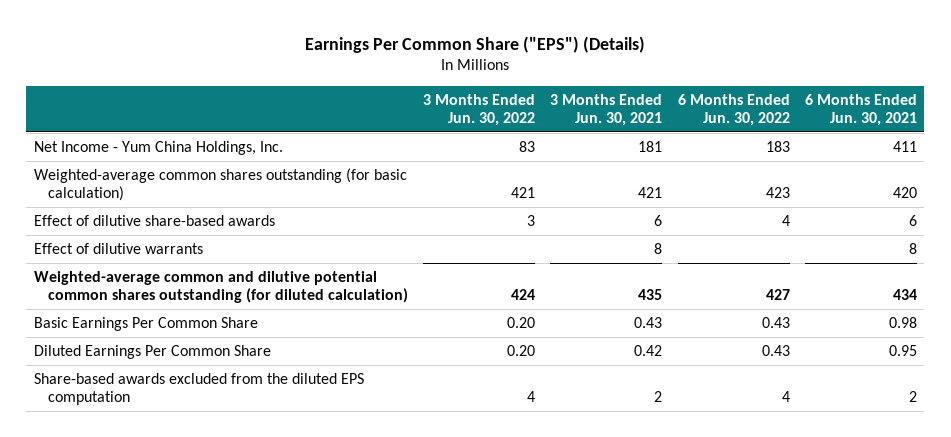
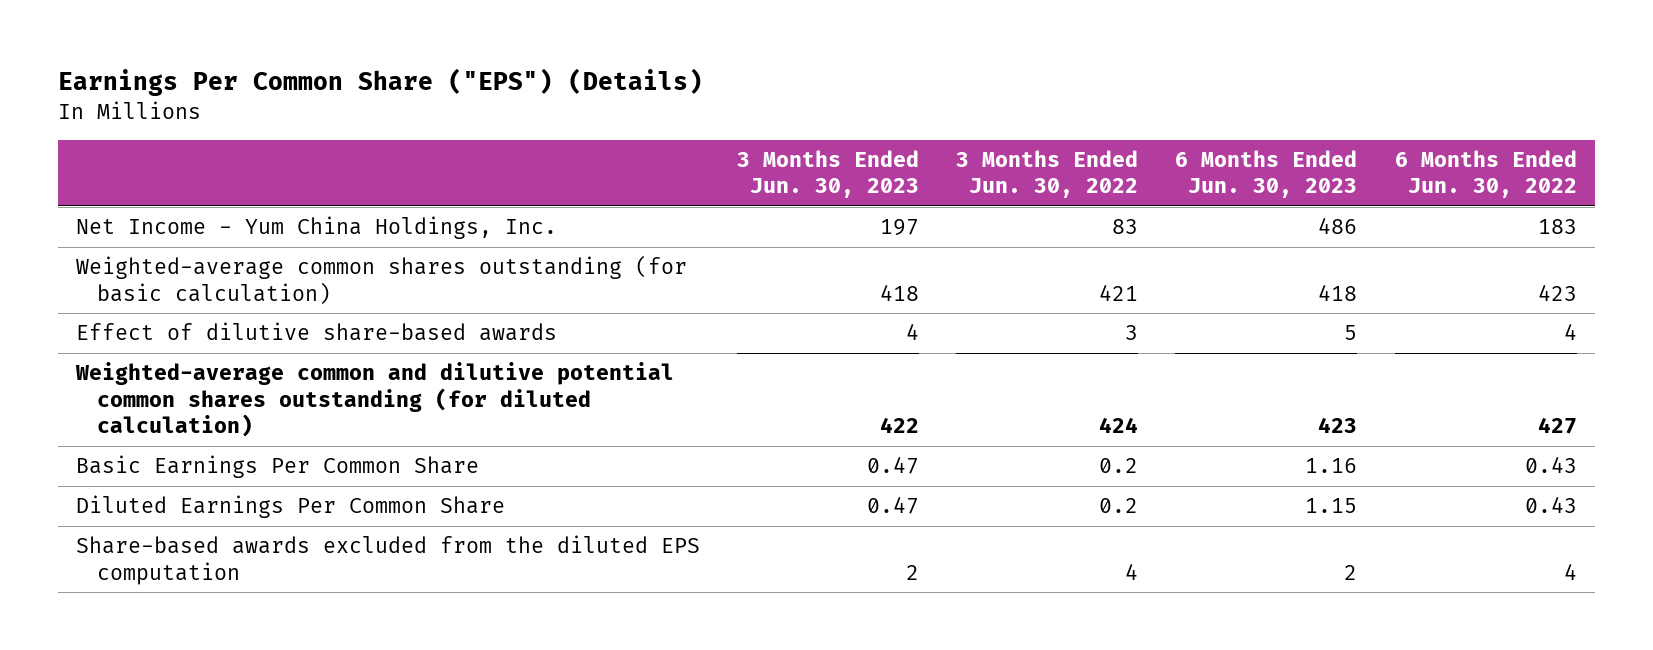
[550,93,663,127] 3 Months Ended Jun. 30, 2021 -> none
[804,93,917,127] 6 Months Ended Jun. 30, 2021 -> none
none -> [737,149,920,199] 3 Months Ended Jun. 30, 2023
none -> [1175,149,1358,199] 6 Months Ended Jun. 30, 2023
[33,242,203,254] Effect of dilutive warrants -> none
[506,316,535,328] 0.20 -> [1099,458,1139,474] 0.2
[506,344,535,356] 0.20 -> [1099,498,1139,514] 0.2

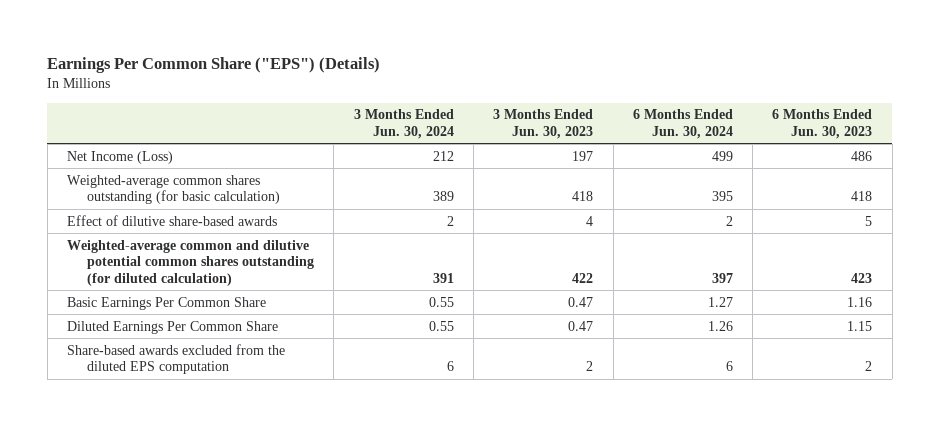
[956,149,1139,199] 3 Months Ended Jun. 30, 2022 -> none
[1394,149,1577,199] 6 Months Ended Jun. 30, 2022 -> none
none -> [353,109,454,139] 3 Months Ended Jun. 30, 2024
none -> [632,109,733,139] 6 Months Ended Jun. 30, 2024
[76,216,558,240] Net Income - Yum China Holdings, Inc. -> [66,150,173,164] Net Income (Loss)

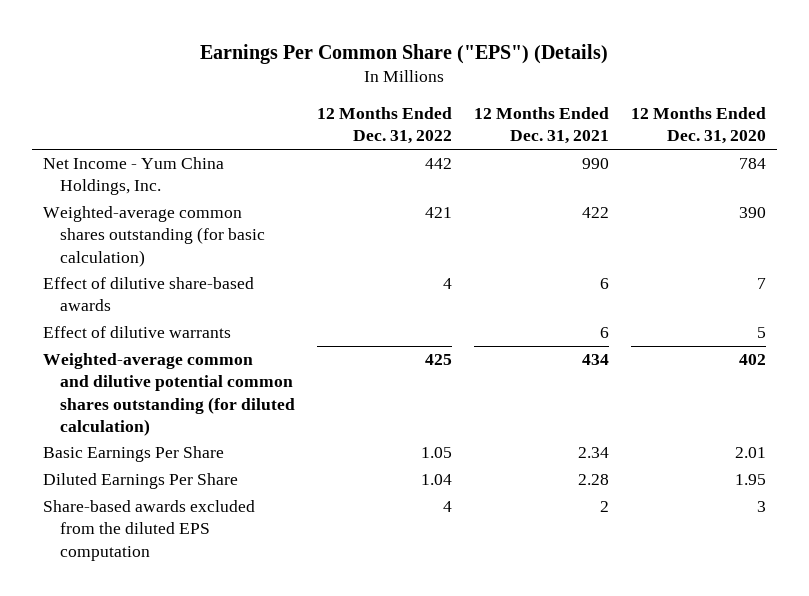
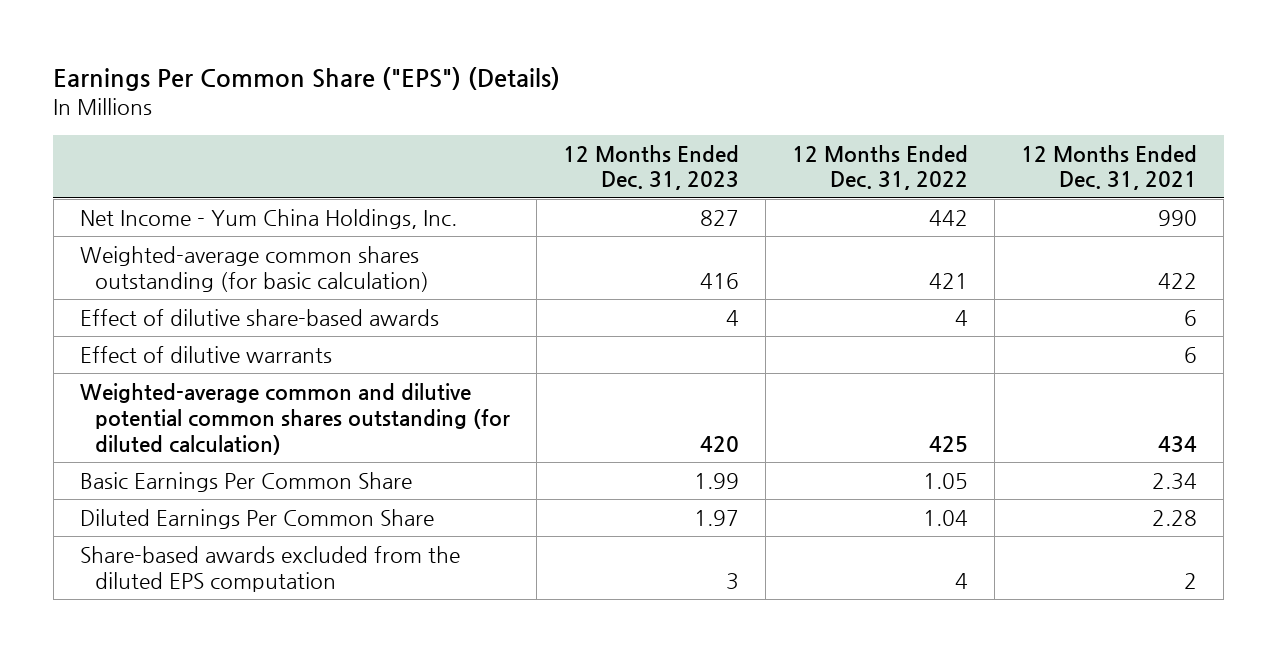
[630,107,766,145] 12 Months Ended Dec. 31, 2020 -> none
none -> [563,144,740,191] 12 Months Ended Dec. 31, 2023
[42,446,224,463] Basic Earnings Per Share -> [79,471,412,492] Basic Earnings Per Common Share
[42,473,238,490] Diluted Earnings Per Share -> [79,508,434,529] Diluted Earnings Per Common Share

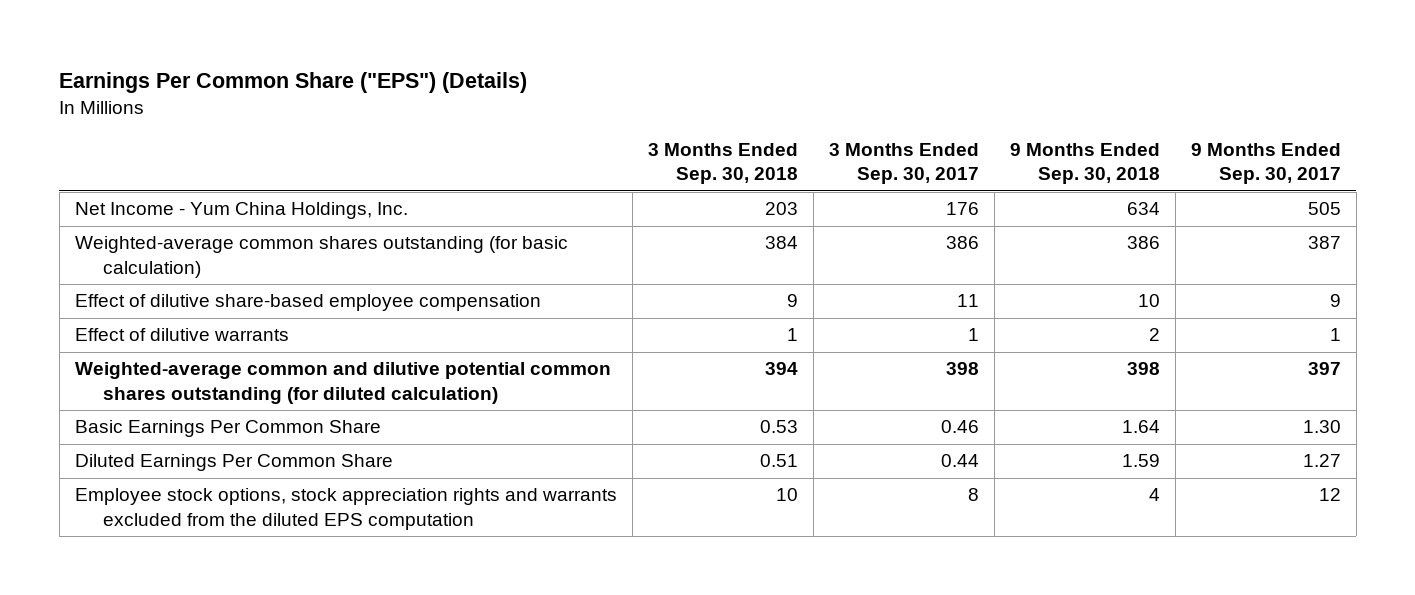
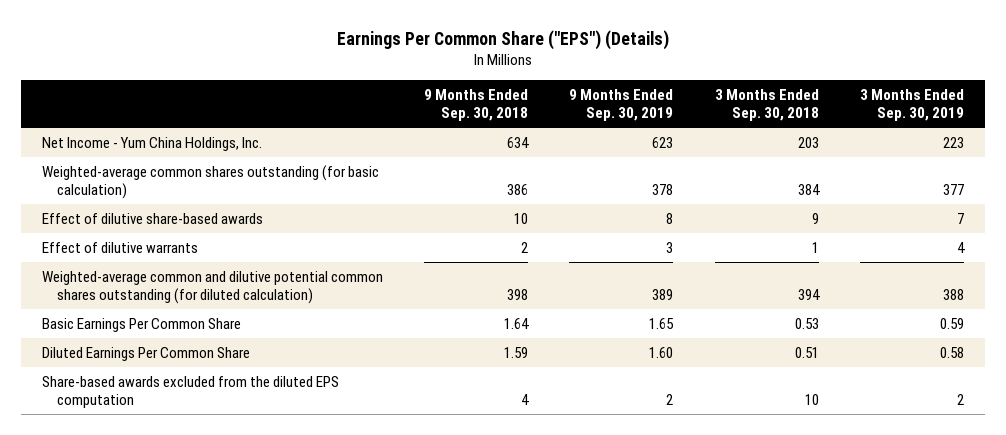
[828,142,979,185] 3 Months Ended Sep. 30, 2017 -> none
[1190,142,1341,185] 9 Months Ended Sep. 30, 2017 -> none
none -> [569,88,674,122] 9 Months Ended Sep. 30, 2019
none -> [860,88,965,122] 3 Months Ended Sep. 30, 2019
[74,294,541,312] Effect of dilutive share-based employee compensation -> [41,212,263,224] Effect of dilutive share-based awards
[74,488,617,530] Employee stock options, stock appreciation rights and warrants excluded from the diluted EPS computation -> [41,375,339,408] Share-based awards excluded from the diluted EPS computation

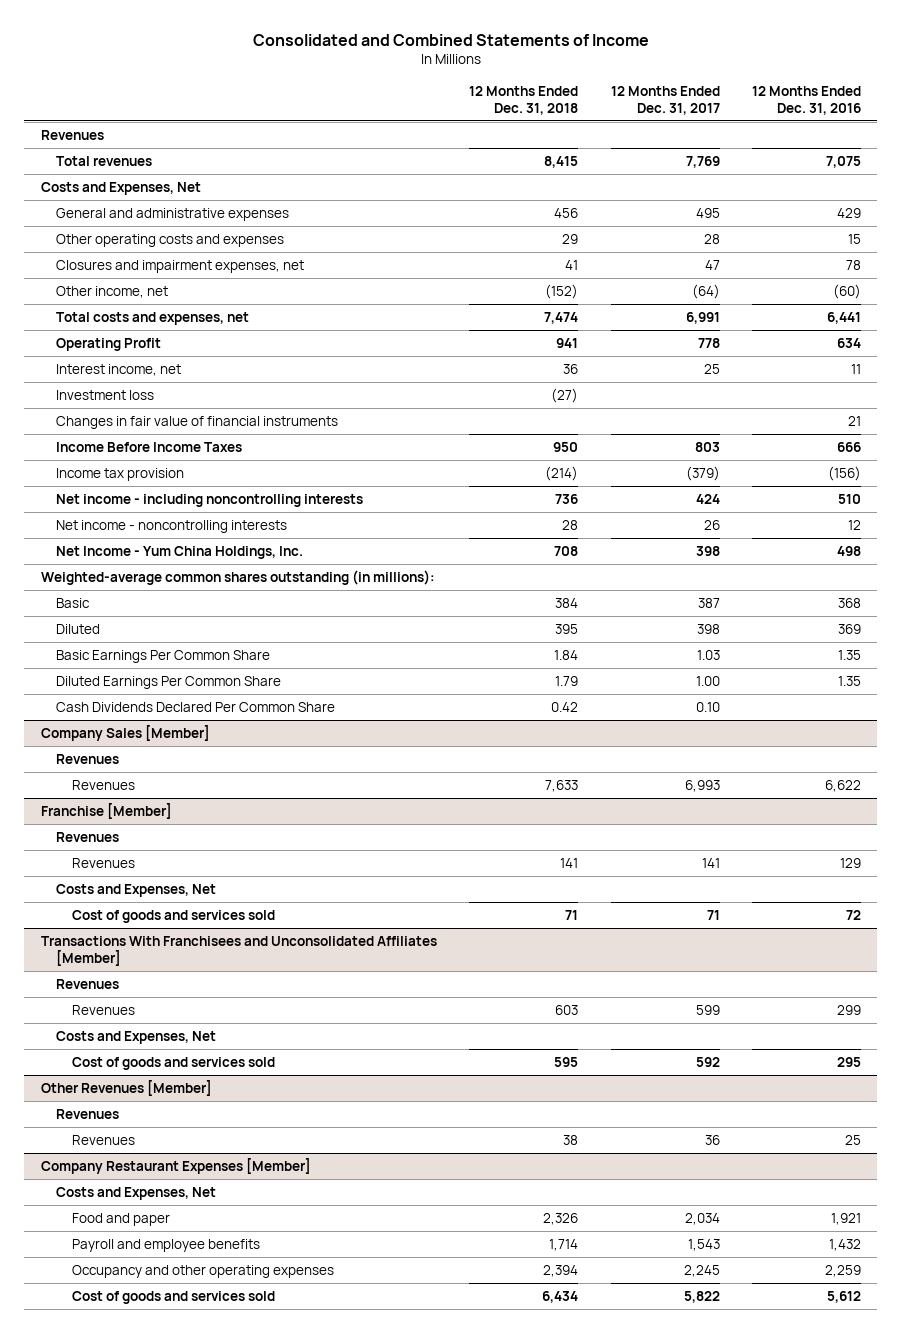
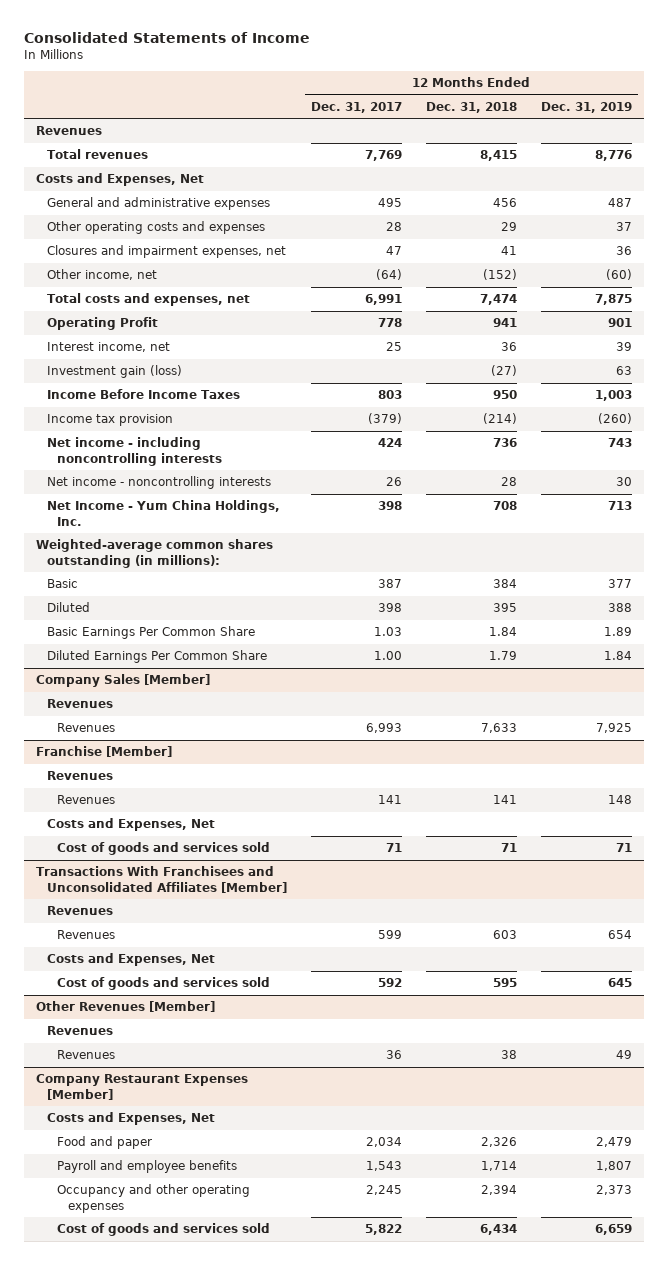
[252,33,649,46] Consolidated and Combined Statements of Income -> [24,31,311,43] Consolidated Statements of Income
[751,86,861,115] 12 Months Ended Dec. 31, 2016 -> none
none -> [540,101,632,113] Dec. 31, 2019
[56,416,339,430] Changes in fair value of financial instruments -> none
[56,390,155,401] Investment loss -> [46,365,182,379] Investment gain (loss)
[56,702,336,713] Cash Dividends Declared Per Common Share -> none

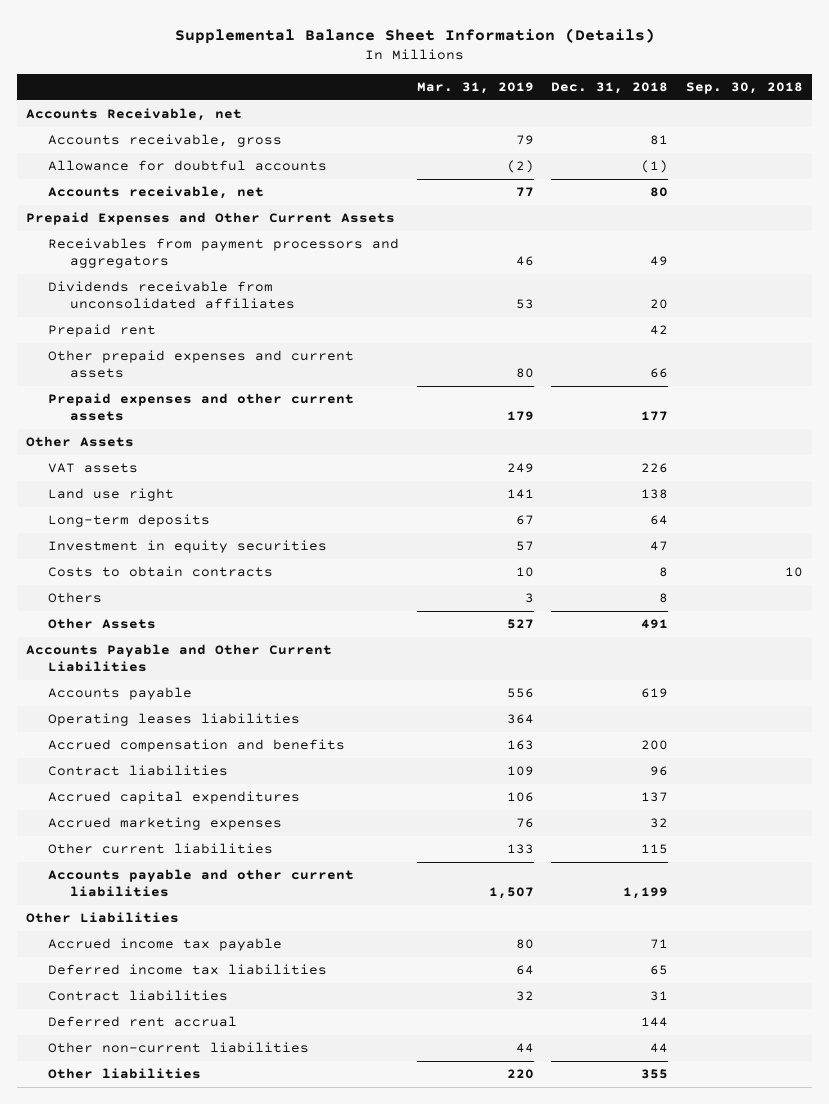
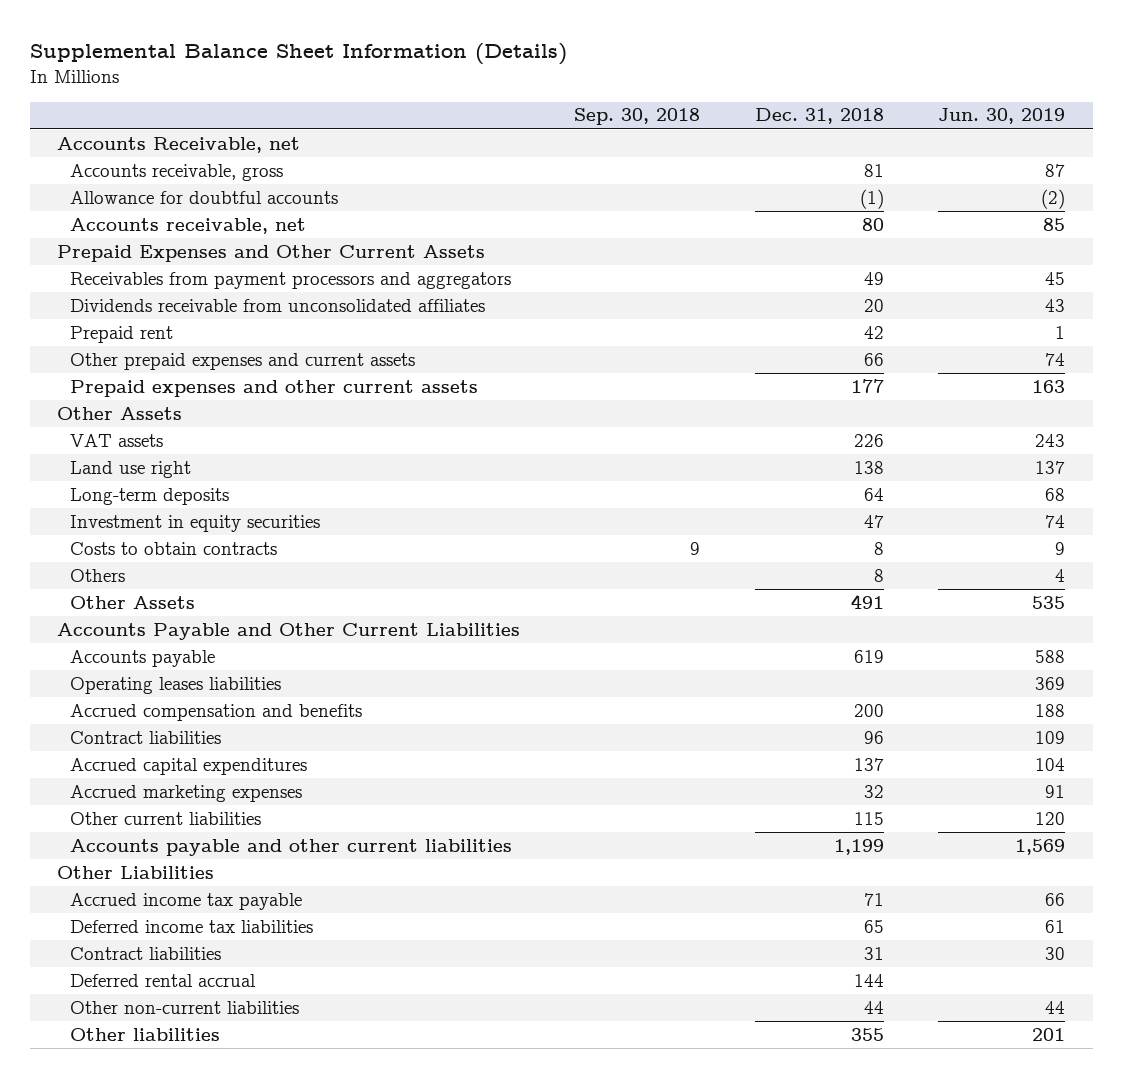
[416,81,534,94] Mar. 31, 2019 -> none
none -> [938,108,1066,125] Jun. 30, 2019
[785,567,804,578] 10 -> [690,541,701,555] 9
[47,1016,237,1028] Deferred rent accrual -> [70,973,257,987] Deferred rental accrual

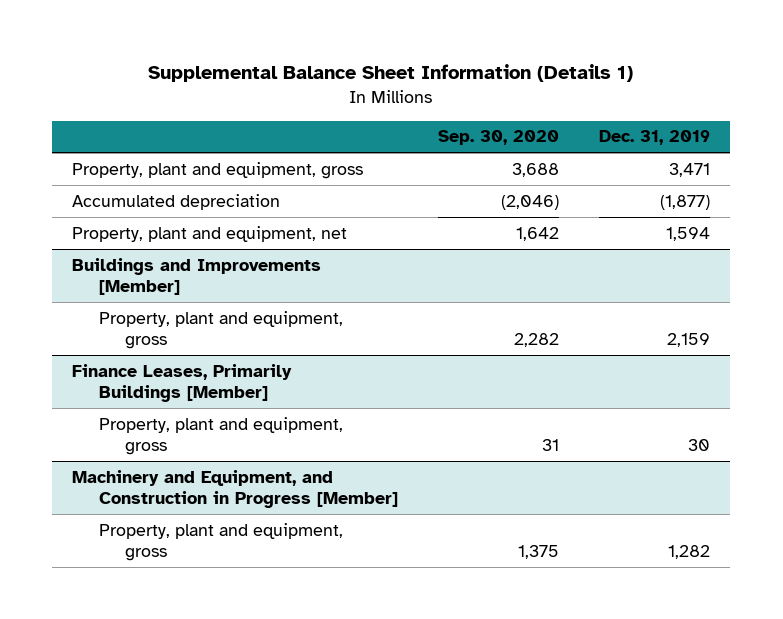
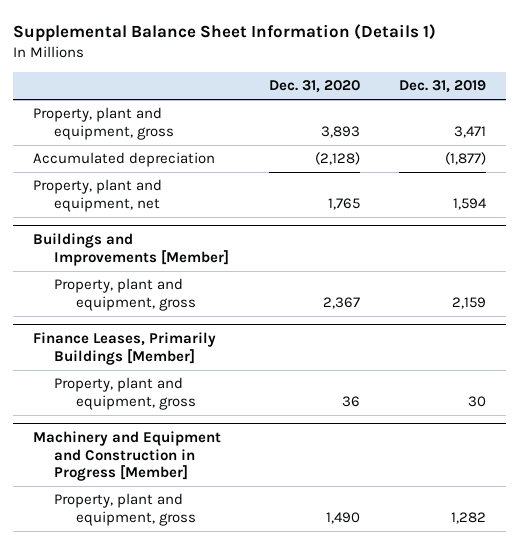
[437,130,559,146] Sep. 30, 2020 -> none
none -> [268,80,360,94] Dec. 31, 2020
[72,469,398,509] Machinery and Equipment, and Construction in Progress [Member] -> [32,431,221,482] Machinery and Equipment and Construction in Progress [Member]

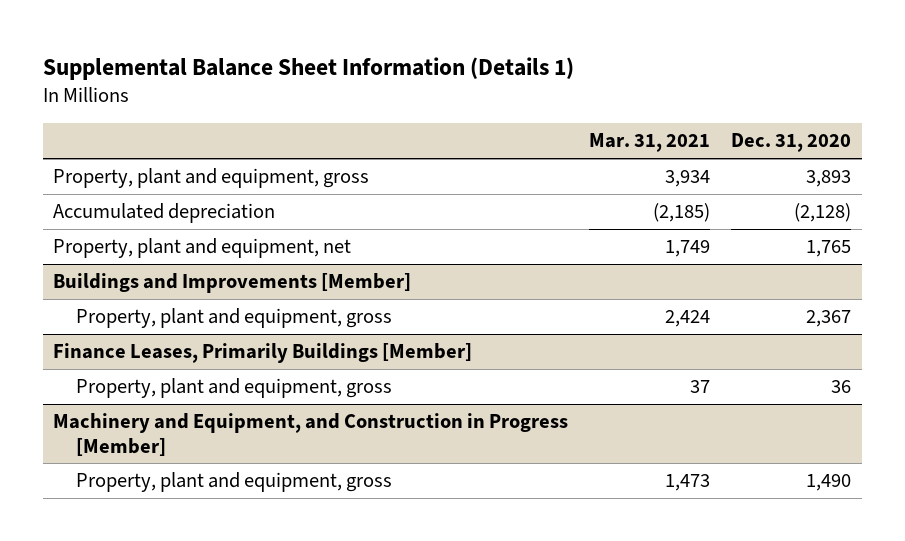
[399,80,487,94] Dec. 31, 2019 -> none
none -> [589,133,711,153] Mar. 31, 2021
[32,431,221,482] Machinery and Equipment and Construction in Progress [Member] -> [53,413,569,456] Machinery and Equipment, and Construction in Progress [Member]

